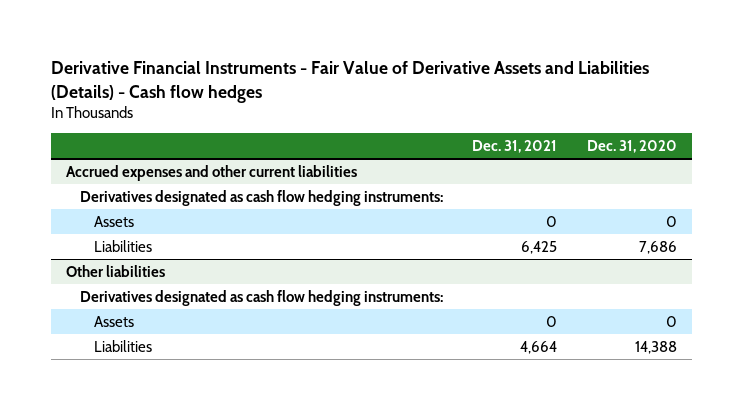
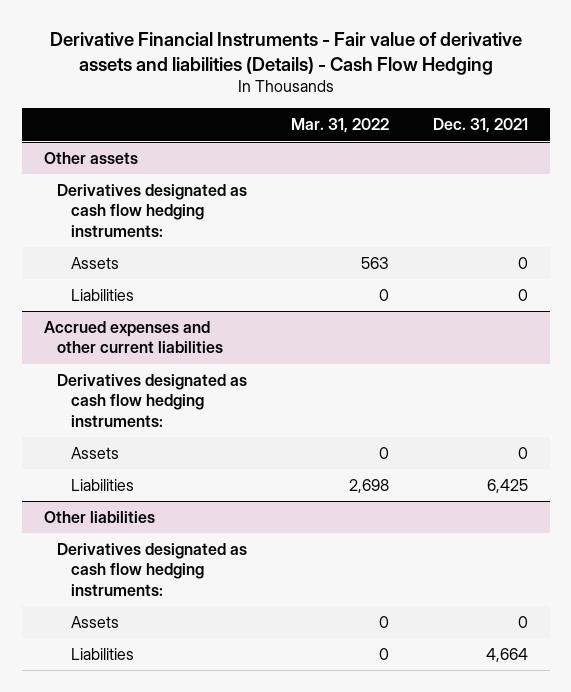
[51,61,650,103] Derivative Financial Instruments - Fair Value of Derivative Assets and Liabilities (Details) - Cash flow hedges -> [49,32,522,76] Derivative Financial Instruments - Fair value of derivative assets and liabilities (Details) - Cash Flow Hedging
[587,139,678,153] Dec. 31, 2020 -> none
none -> [291,118,390,134] Mar. 31, 2022
none -> [43,152,138,165] Other assets
none -> [57,184,248,237] Derivatives designated as cash flow hedging instruments:
none -> [71,257,120,270] Assets
none -> [71,289,135,302] Liabilities

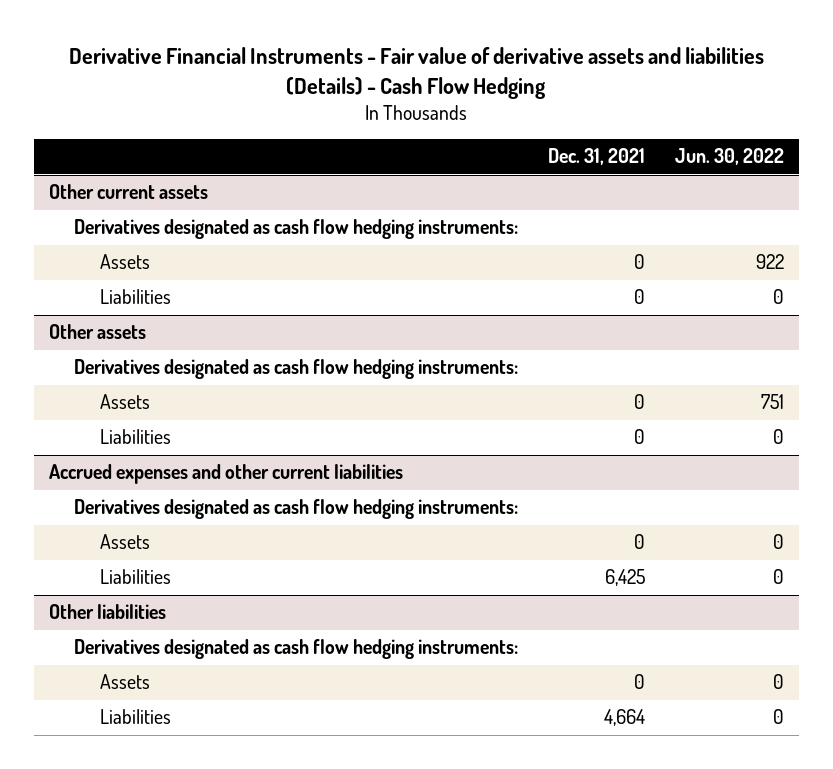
[291,118,390,134] Mar. 31, 2022 -> none
none -> [674,148,784,166] Jun. 30, 2022
none -> [48,184,208,200] Other current assets
none -> [74,219,519,240] Derivatives designated as cash flow hedging instruments:
none -> [99,254,150,270] Assets
none -> [99,289,171,305] Liabilities

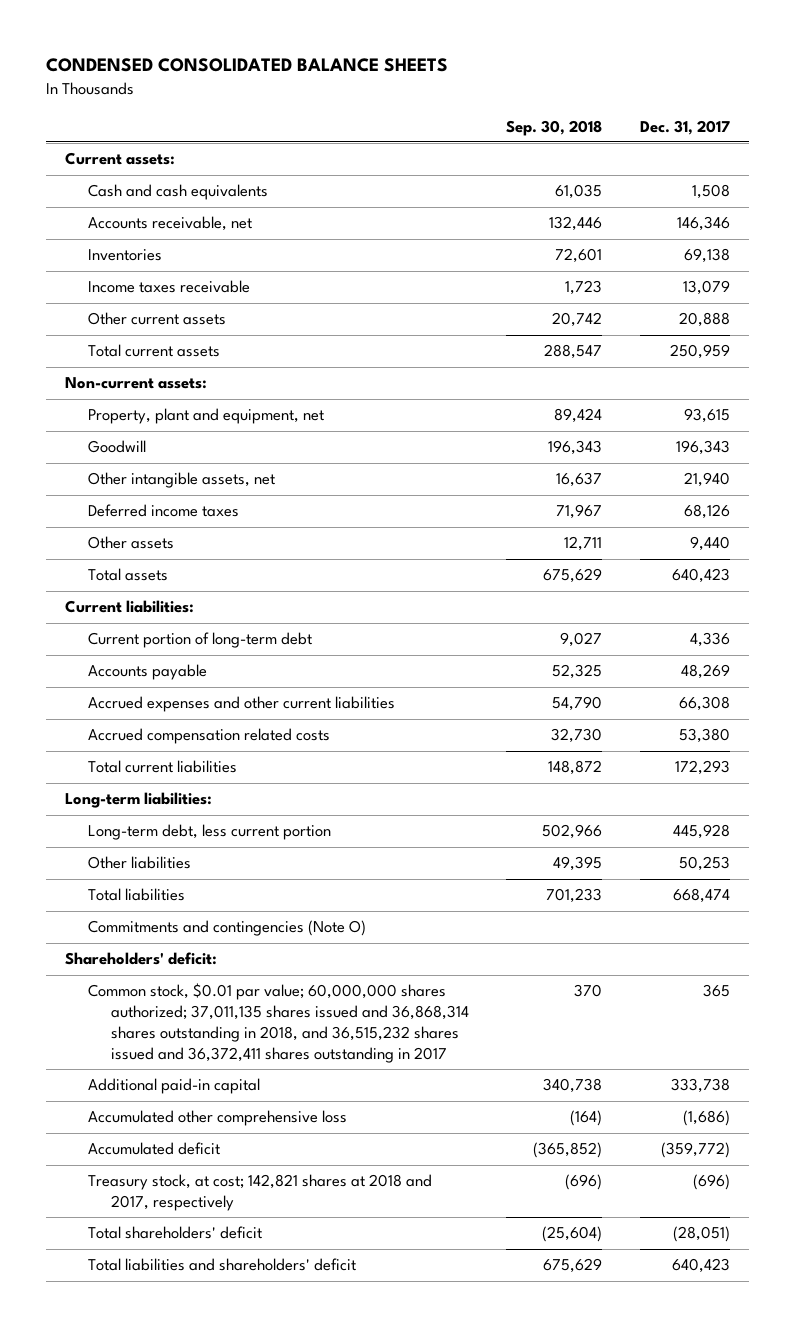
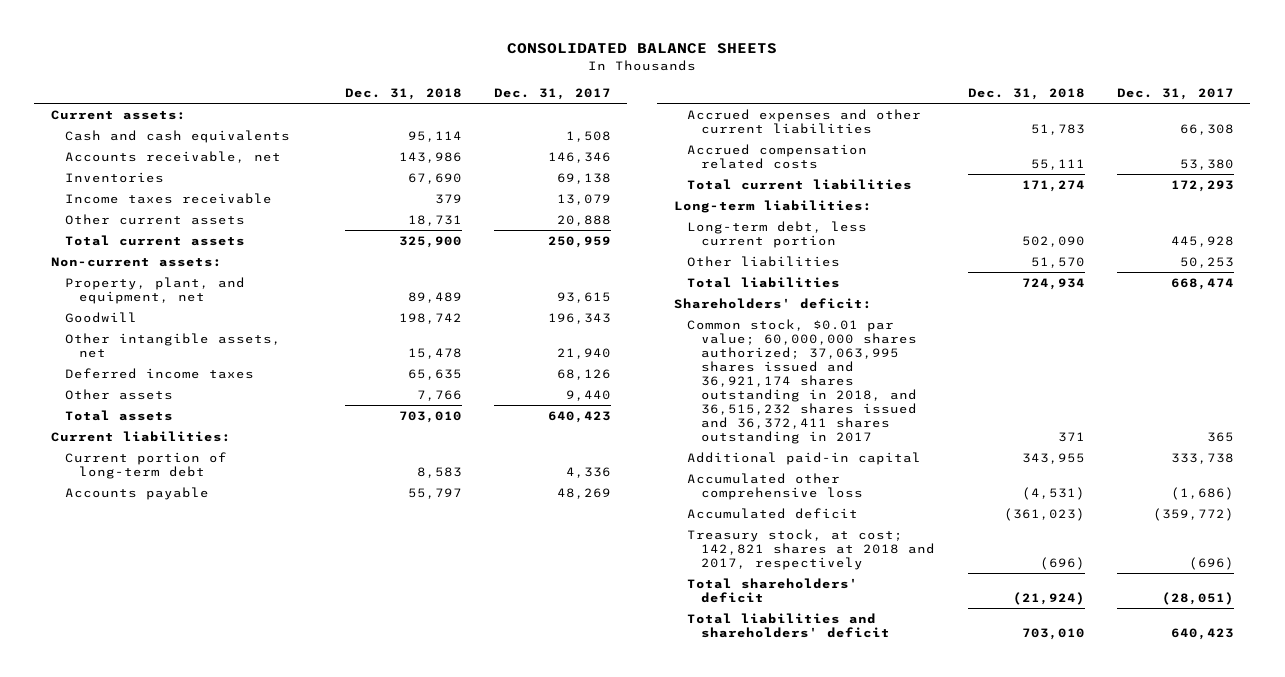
[45,58,448,73] CONDENSED CONSOLIDATED BALANCE SHEETS -> [507,43,778,55] CONSOLIDATED BALANCE SHEETS
[506,119,603,136] Sep. 30, 2018 -> none
none -> [344,87,462,100] Dec. 31, 2018
[87,408,324,425] Property, plant and equipment, net -> [64,276,245,304] Property, plant, and equipment, net
[87,920,366,937] Commitments and contingencies (Note O) -> none
[87,983,469,1064] Common stock, $0.01 par value; 60,000,000 shares authorized; 37,011,135 shares issued and 36,868,314 shares outstanding in 2018, and 36,515,232 shares issued and 36,372,411 shares outstanding in 2017 -> [687,318,918,444] Common stock, $0.01 par value; 60,000,000 shares authorized; 37,063,995 shares issued and 36,921,174 shares outstanding in 2018, and 36,515,232 shares issued and 36,372,411 shares outstanding in 2017

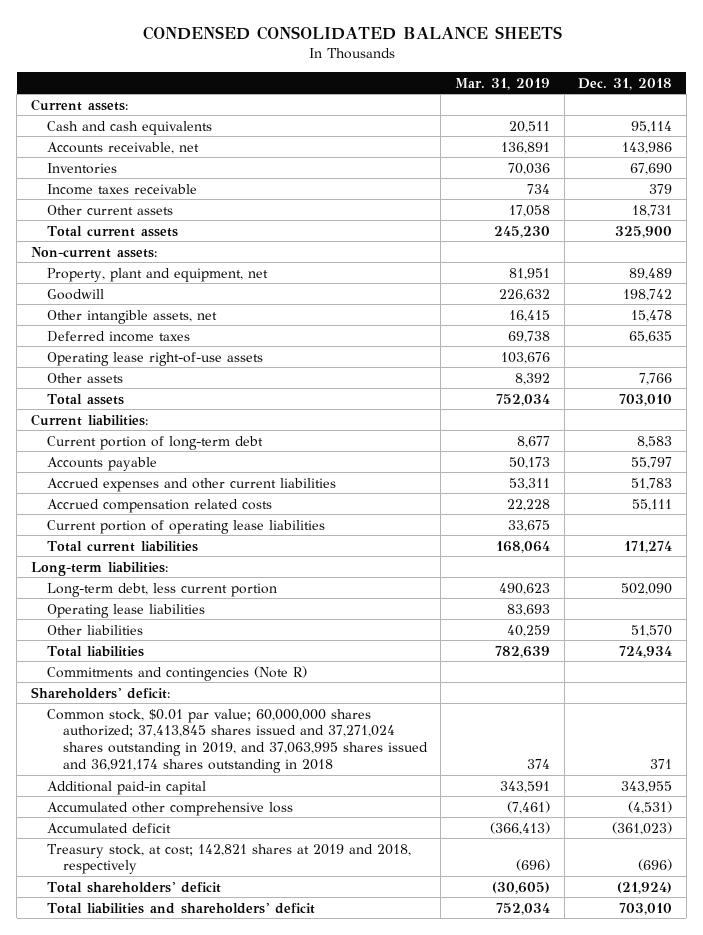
[507,43,778,55] CONSOLIDATED BALANCE SHEETS -> [142,25,562,40] CONDENSED CONSOLIDATED BALANCE SHEETS
[494,87,612,100] Dec. 31, 2017 -> none
none -> [454,77,550,90] Mar. 31, 2019
[64,276,245,304] Property, plant, and equipment, net -> [46,267,268,282] Property, plant and equipment, net
none -> [46,351,263,366] Operating lease right-of-use assets
none -> [46,519,325,534] Current portion of operating lease liabilities
none -> [46,603,205,618] Operating lease liabilities
none -> [46,665,307,681] Commitments and contingencies (Note R)
[687,318,918,444] Common stock, $0.01 par value; 60,000,000 shares authorized; 37,063,995 shares issued and 36,921,174 shares outstanding in 2018, and 36,515,232 shares issued and 36,372,411 shares outstanding in 2017 -> [46,708,428,773] Common stock, $0.01 par value; 60,000,000 shares authorized; 37,413,845 shares issued and 37,271,024 shares outstanding in 2019, and 37,063,995 shares issued and 36,921,174 shares outstanding in 2018
[687,528,936,570] Treasury stock, at cost; 142,821 shares at 2018 and 2017, respectively -> [46,843,411,875] Treasury stock, at cost; 142,821 shares at 2019 and 2018, respectively

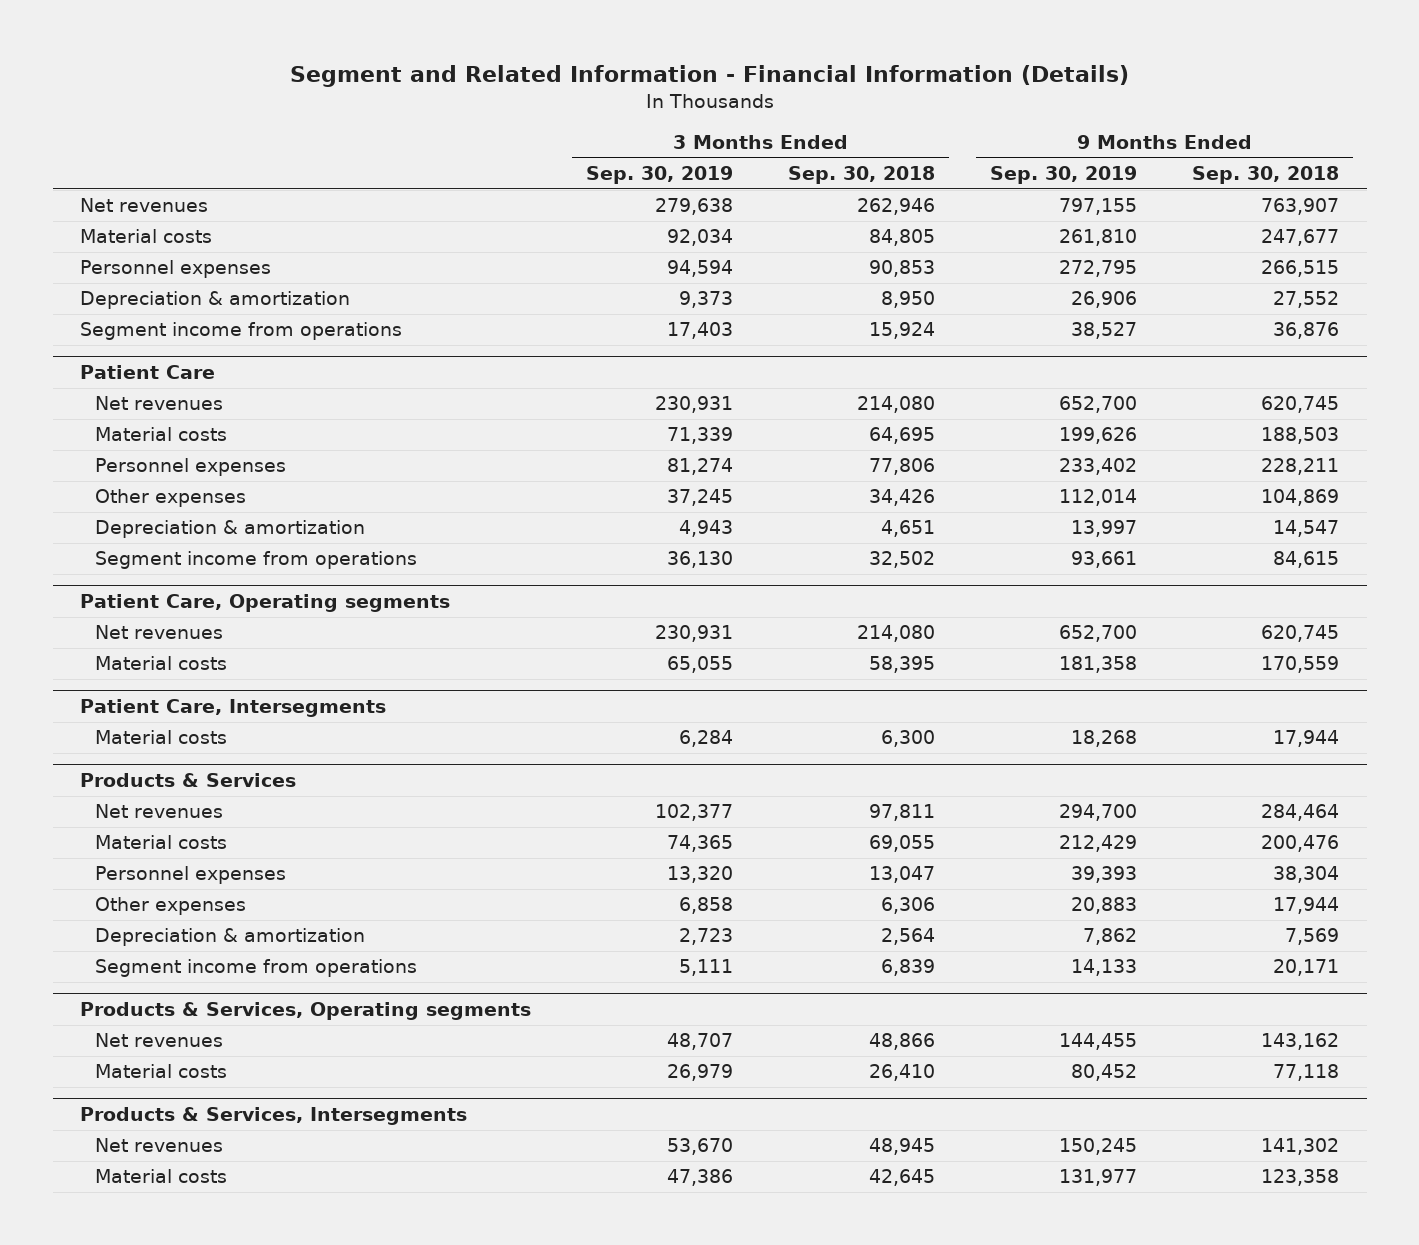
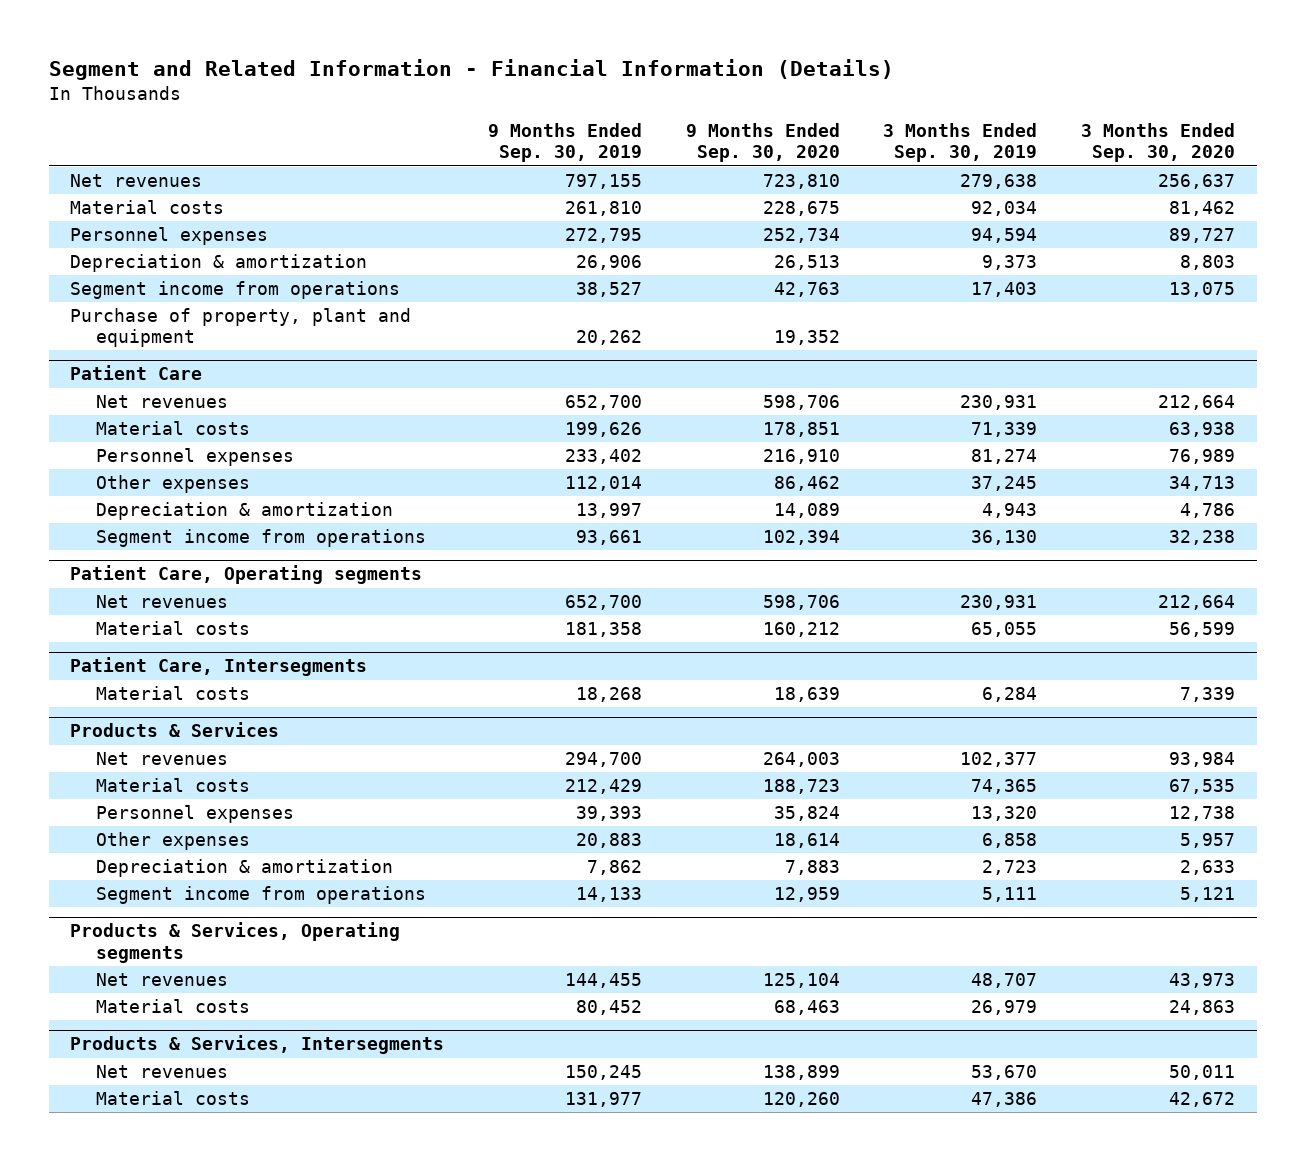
[788,166,936,185] Sep. 30, 2018 -> none
[1192,166,1340,185] Sep. 30, 2018 -> none
none -> [685,123,840,163] 9 Months Ended Sep. 30, 2020
none -> [1080,123,1235,163] 3 Months Ended Sep. 30, 2020
none -> [70,307,412,348] Purchase of property, plant and equipment

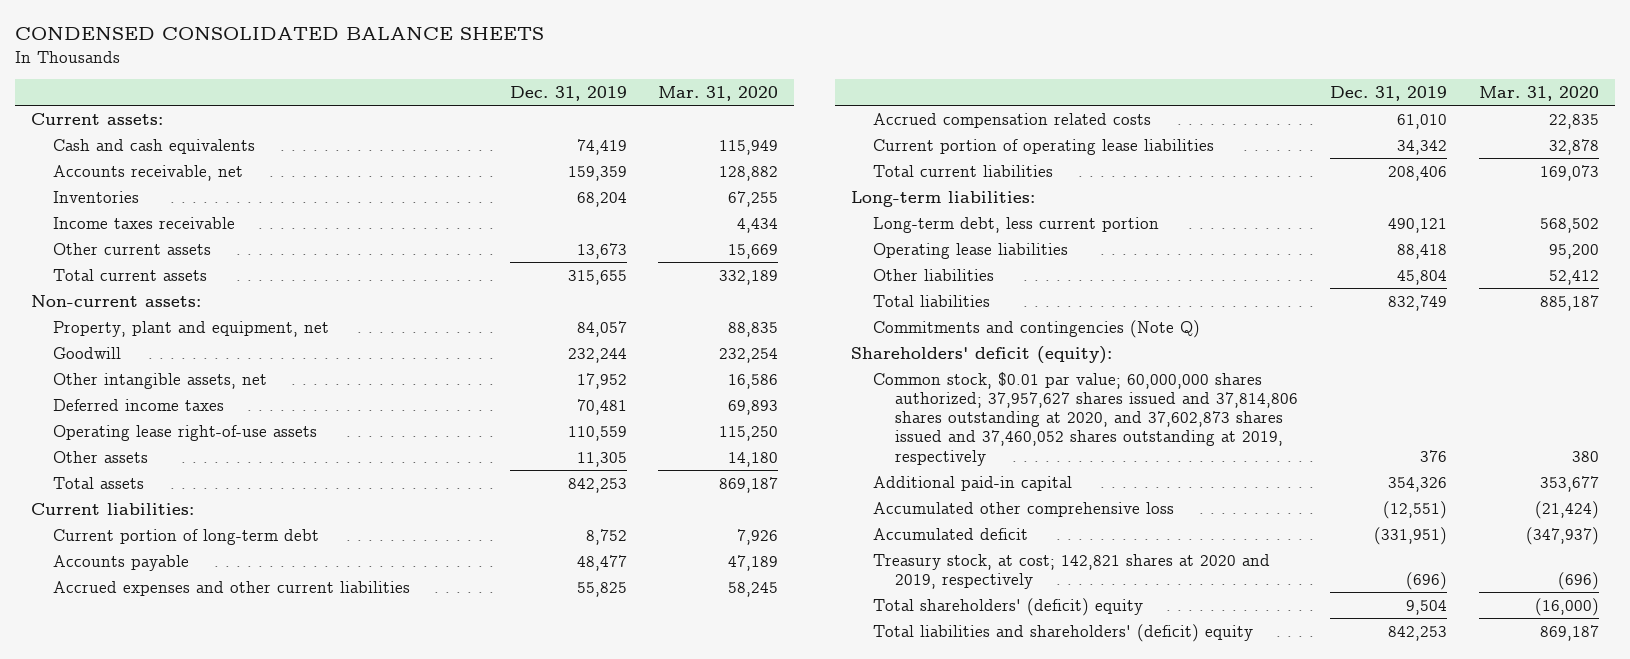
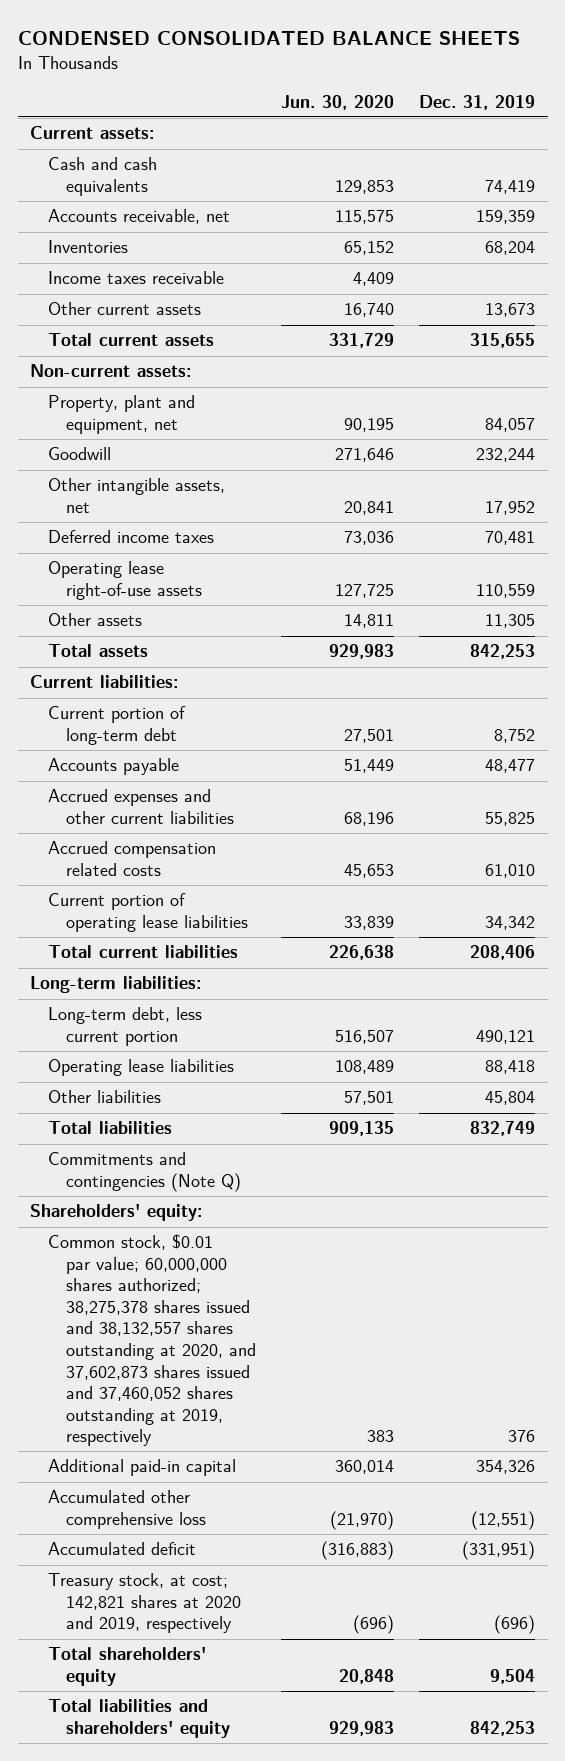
[658,85,779,101] Mar. 31, 2020 -> none
none -> [281,94,395,110] Jun. 30, 2020
[851,345,1113,364] Shareholders' deficit (equity): -> [30,1204,203,1222] Shareholders' equity:
[873,371,1299,466] Common stock, $0.01 par value; 60,000,000 shares authorized; 37,957,627 shares issued and 37,814,806 shares outstanding at 2020, and 37,602,873 shares issued and 37,460,052 shares outstanding at 2019, respectively -> [48,1234,256,1447] Common stock, $0.01 par value; 60,000,000 shares authorized; 38,275,378 shares issued and 38,132,557 shares outstanding at 2020, and 37,602,873 shares issued and 37,460,052 shares outstanding at 2019, respectively
[873,597,1144,616] Total shareholders' (deficit) equity -> [48,1647,207,1686] Total shareholders' equity
[873,623,1254,642] Total liabilities and shareholders' (deficit) equity -> [48,1699,230,1738] Total liabilities and shareholders' equity

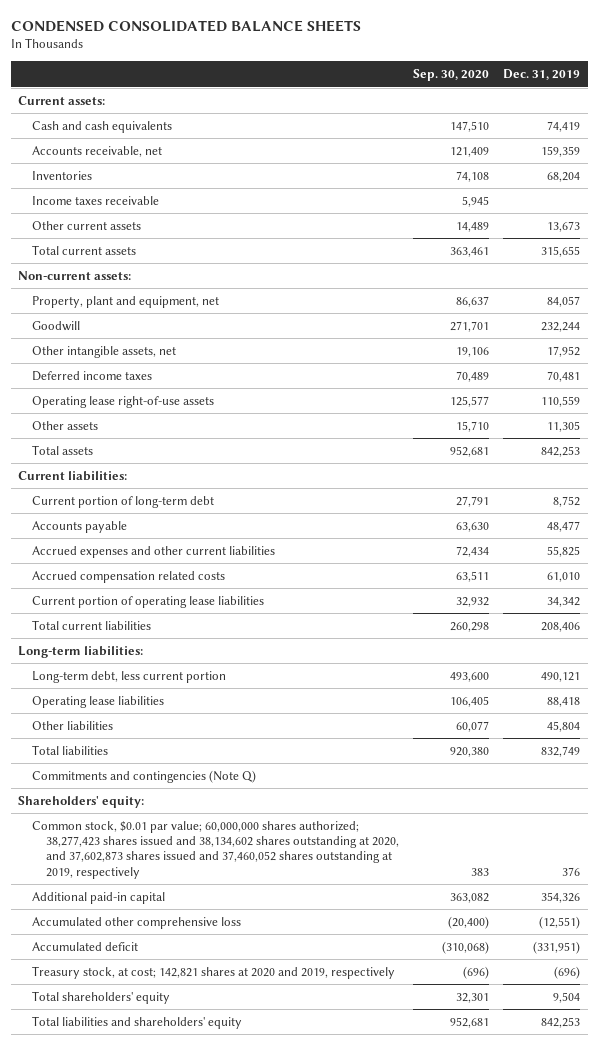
[281,94,395,110] Jun. 30, 2020 -> none
none -> [413,69,490,82] Sep. 30, 2020
[48,1234,256,1447] Common stock, $0.01 par value; 60,000,000 shares authorized; 38,275,378 shares issued and 38,132,557 shares outstanding at 2020, and 37,602,873 shares issued and 37,460,052 shares outstanding at 2019, respectively -> [31,820,400,879] Common stock, $0.01 par value; 60,000,000 shares authorized; 38,277,423 shares issued and 38,134,602 shares outstanding at 2020, and 37,602,873 shares issued and 37,460,052 shares outstanding at 2019, respectively

